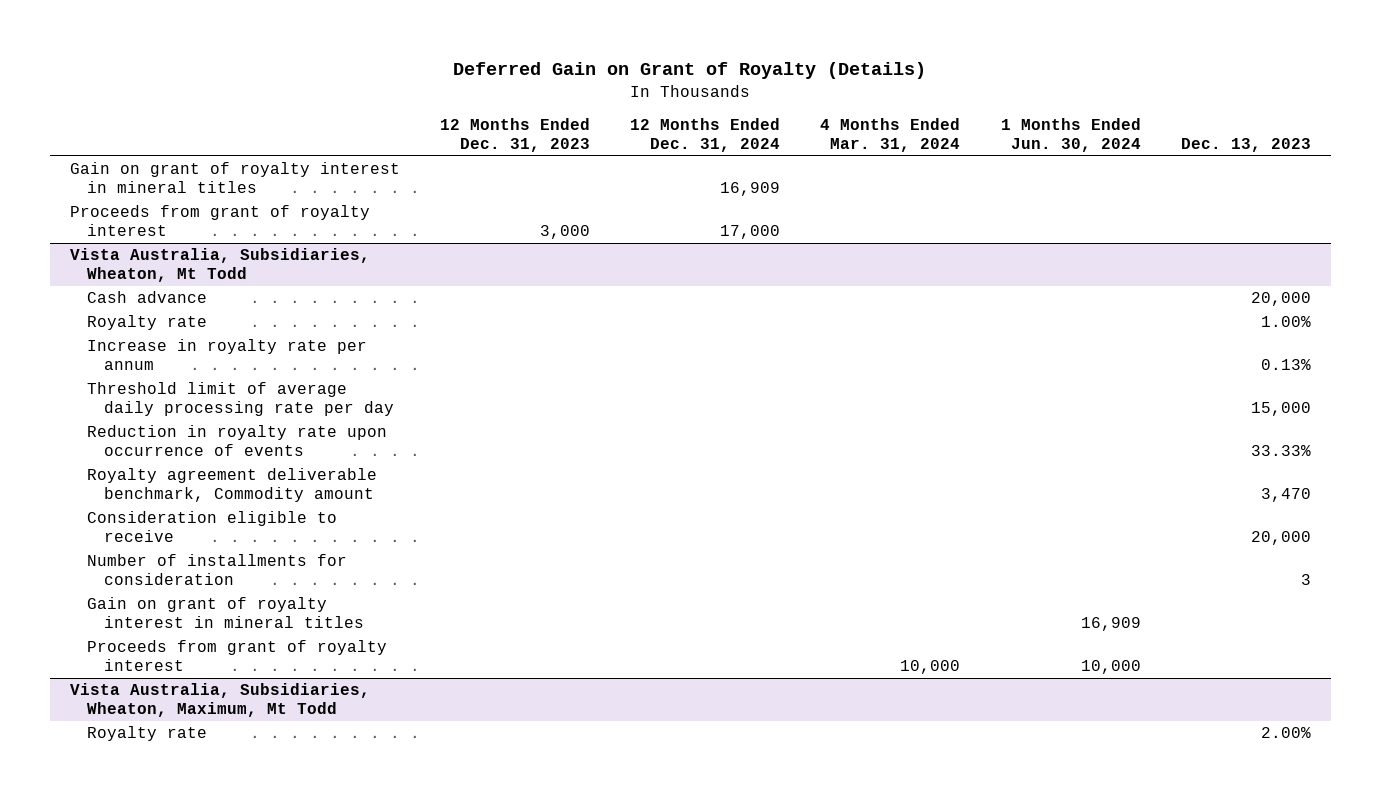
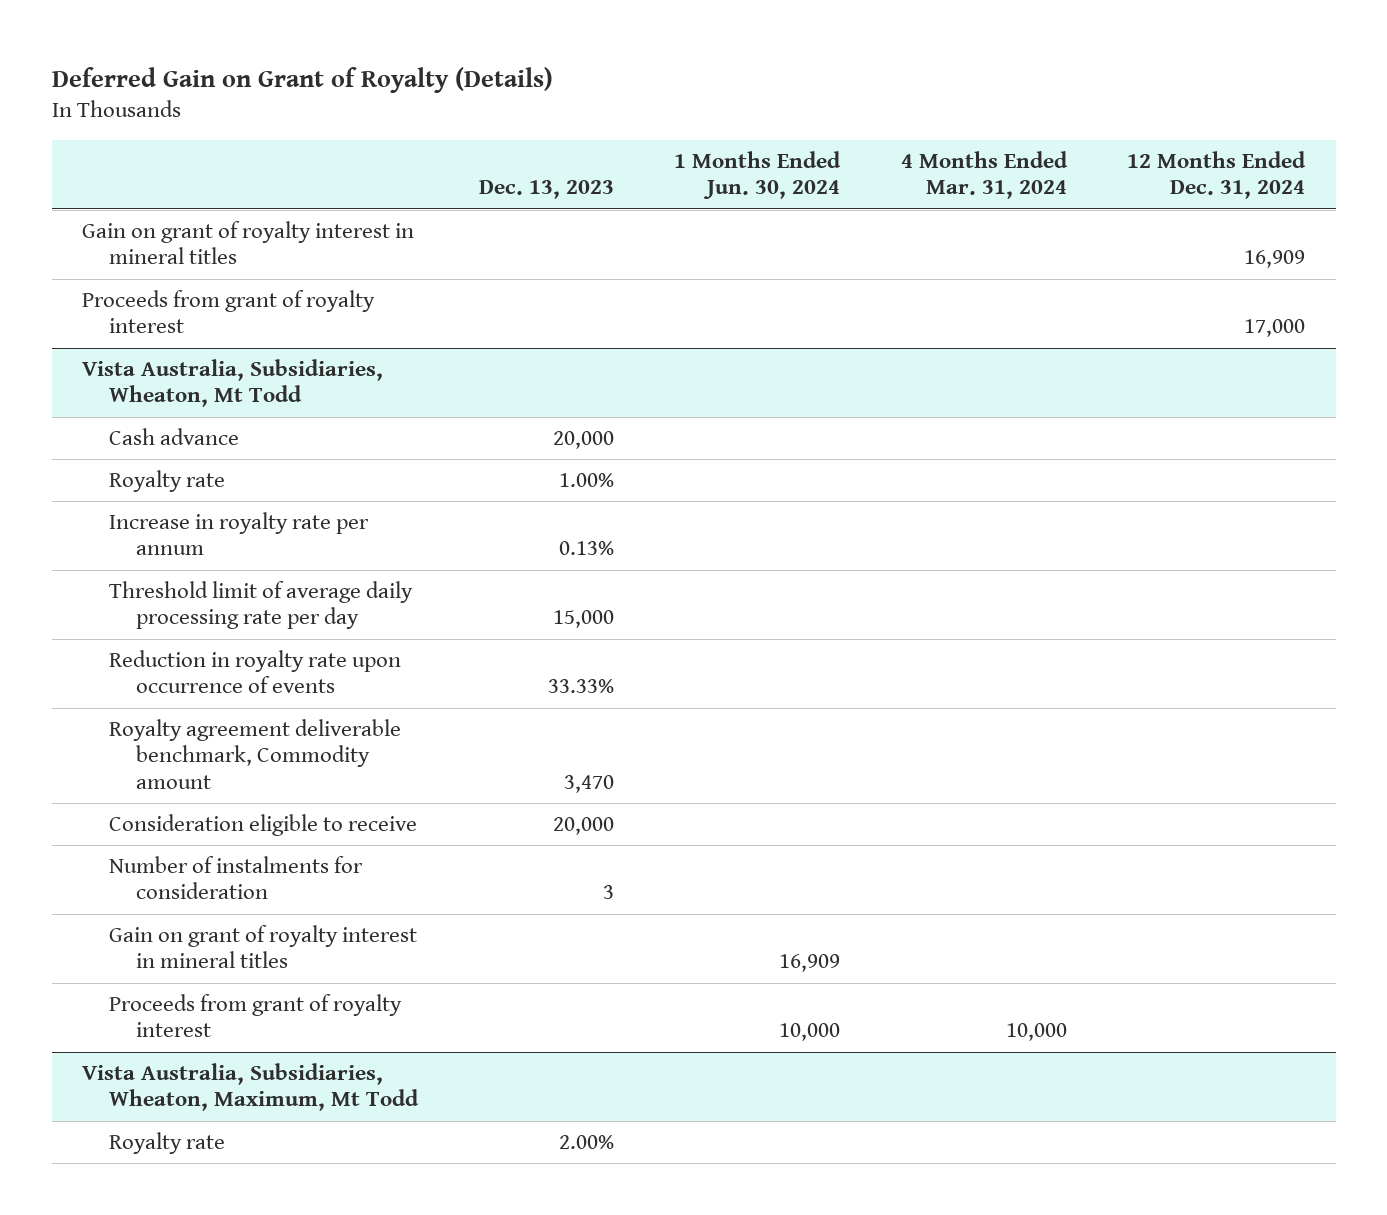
[439,118,590,152] 12 Months Ended Dec. 31, 2023 -> none
[86,554,347,586] Number of installments for consideration -> [109,856,364,900] Number of instalments for consideration

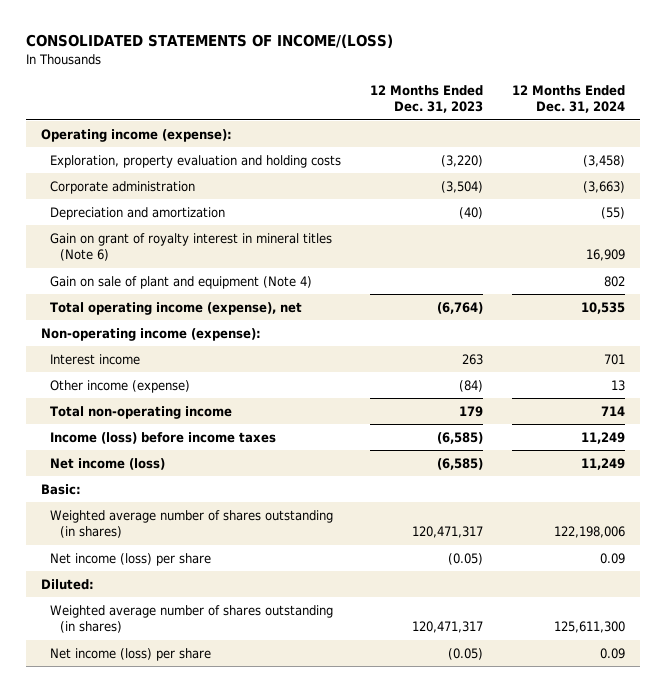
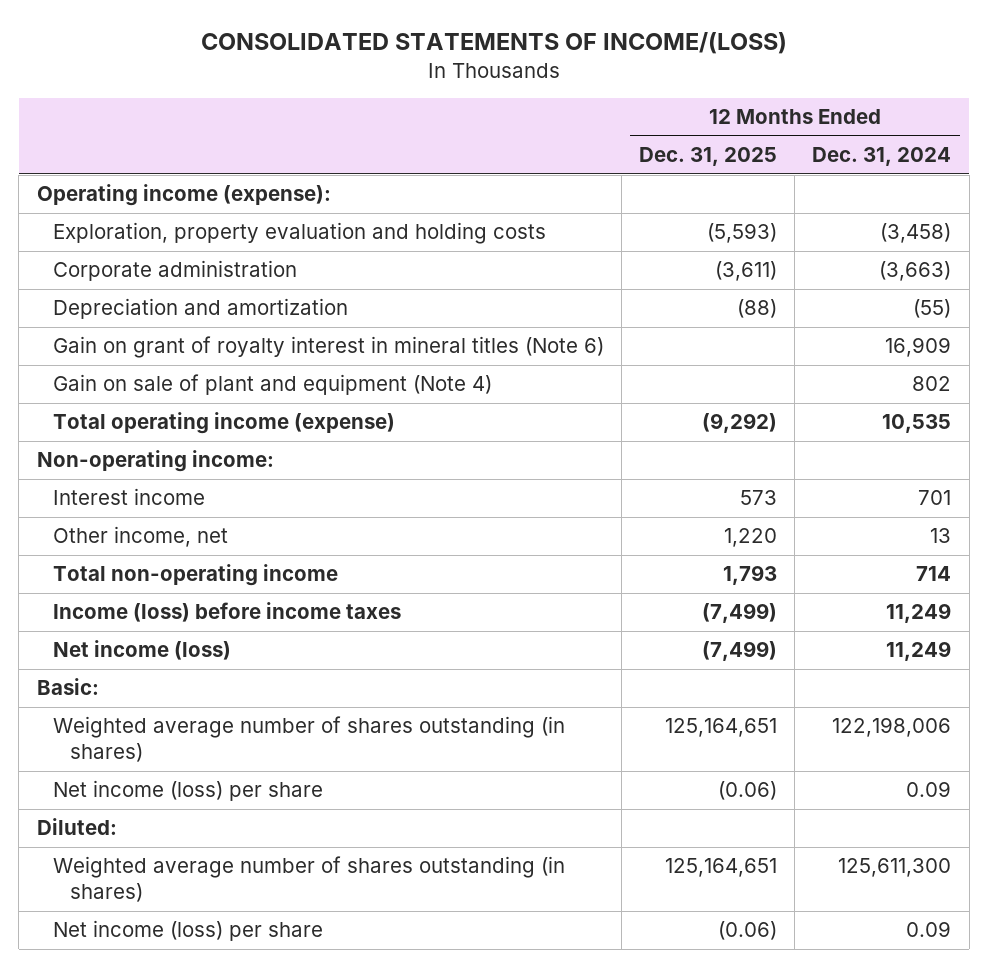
[370,84,484,114] 12 Months Ended Dec. 31, 2023 -> none
none -> [639,147,778,167] Dec. 31, 2025
[50,301,303,315] Total operating income (expense), net -> [53,412,396,435] Total operating income (expense)
[40,327,261,341] Non-operating income (expense): -> [36,450,274,473] Non-operating income:
[50,379,191,393] Other income (expense) -> [53,526,229,548] Other income, net

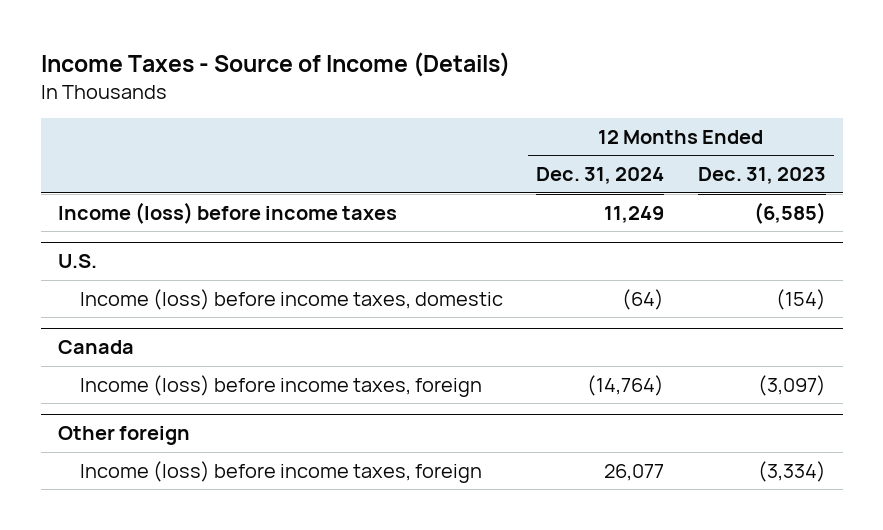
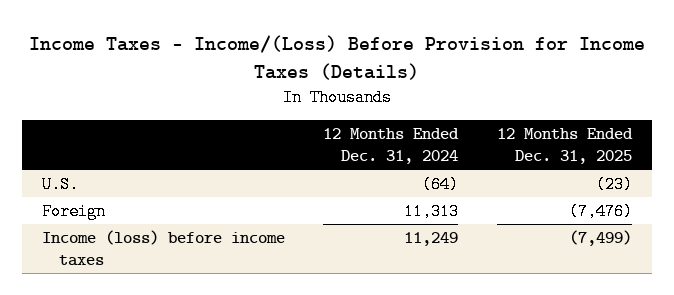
[40,51,510,77] Income Taxes - Source of Income (Details) -> [28,35,645,81] Income Taxes - Income/(Loss) Before Provision for Income Taxes (Details)
[697,167,826,185] Dec. 31, 2023 -> none
none -> [497,128,634,165] 12 Months Ended Dec. 31, 2025
none -> [41,175,79,193] U.S.
none -> [41,202,106,220] Foreign
[57,254,97,269] U.S. -> none
[79,288,503,310] Income (loss) before income taxes, domestic -> none
[57,340,134,355] Canada -> none
[79,374,482,397] Income (loss) before income taxes, foreign -> none
[57,426,190,446] Other foreign -> none
[79,460,482,483] Income (loss) before income taxes, foreign -> none

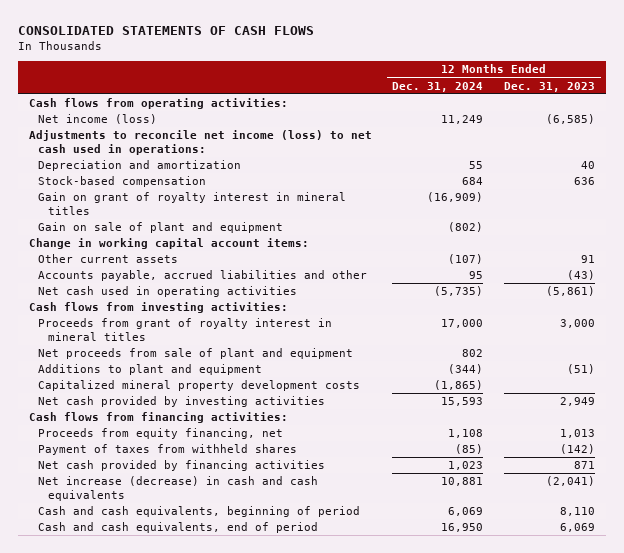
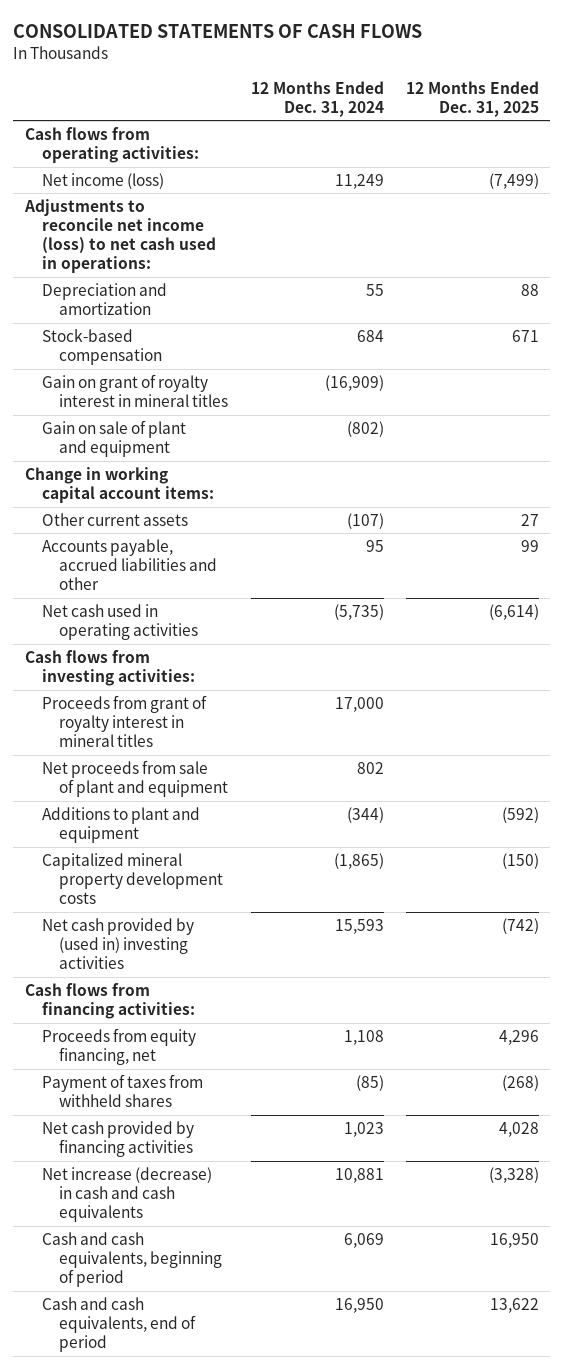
[504,81,596,92] Dec. 31, 2023 -> none
none -> [405,80,539,117] 12 Months Ended Dec. 31, 2025
[38,396,326,408] Net cash provided by investing activities -> [41,917,194,970] Net cash provided by (used in) investing activities

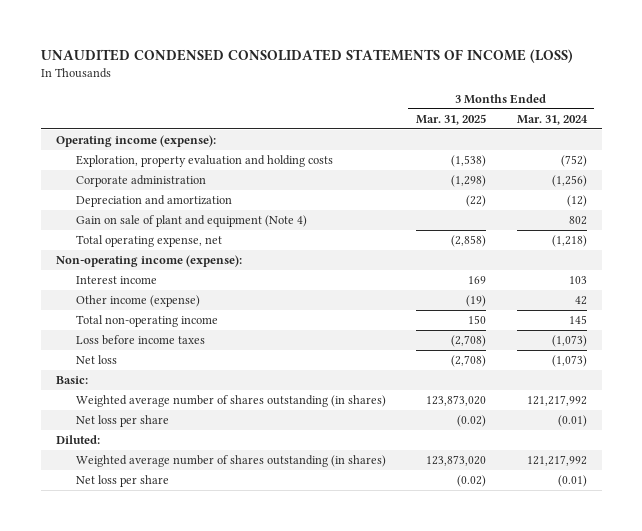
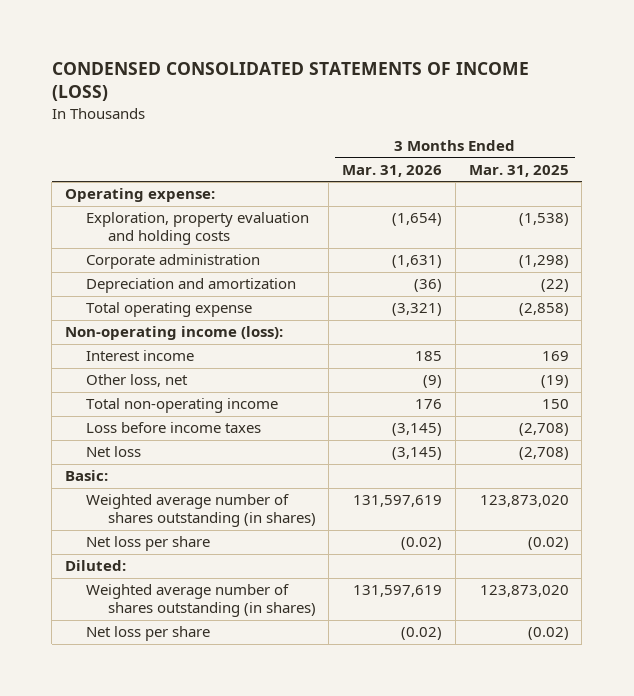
[40,49,573,64] UNAUDITED CONDENSED CONSOLIDATED STATEMENTS OF INCOME (LOSS) -> [51,62,529,102] CONDENSED CONSOLIDATED STATEMENTS OF INCOME (LOSS)
[516,114,588,125] Mar. 31, 2024 -> none
none -> [342,164,443,177] Mar. 31, 2026
[55,134,216,147] Operating income (expense): -> [64,188,215,203] Operating expense:
[75,214,307,227] Gain on sale of plant and equipment (Note 4) -> none
[75,234,222,247] Total operating expense, net -> [86,302,253,318] Total operating expense
[55,254,242,267] Non-operating income (expense): -> [64,326,283,341] Non-operating income (loss):
[75,294,200,307] Other income (expense) -> [86,374,189,388] Other loss, net

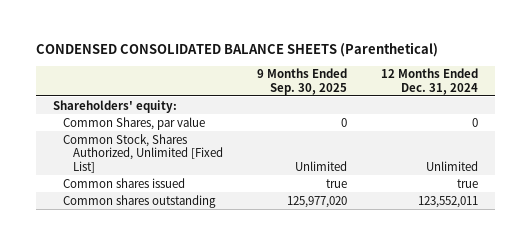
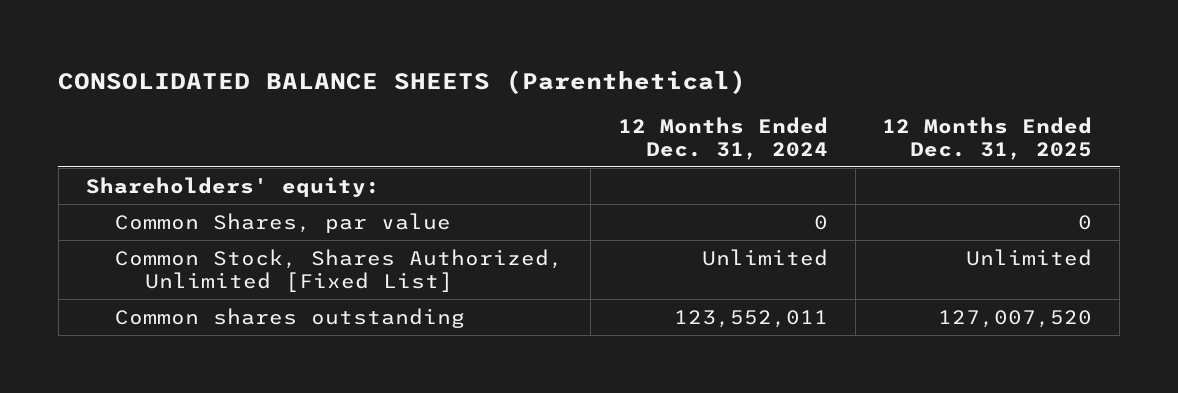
[36,42,439,58] CONDENSED CONSOLIDATED BALANCE SHEETS (Parenthetical) -> [58,69,747,94] CONSOLIDATED BALANCE SHEETS (Parenthetical)
[256,68,347,95] 9 Months Ended Sep. 30, 2025 -> none
none -> [882,116,1093,160] 12 Months Ended Dec. 31, 2025
[63,177,186,188] Common shares issued -> none

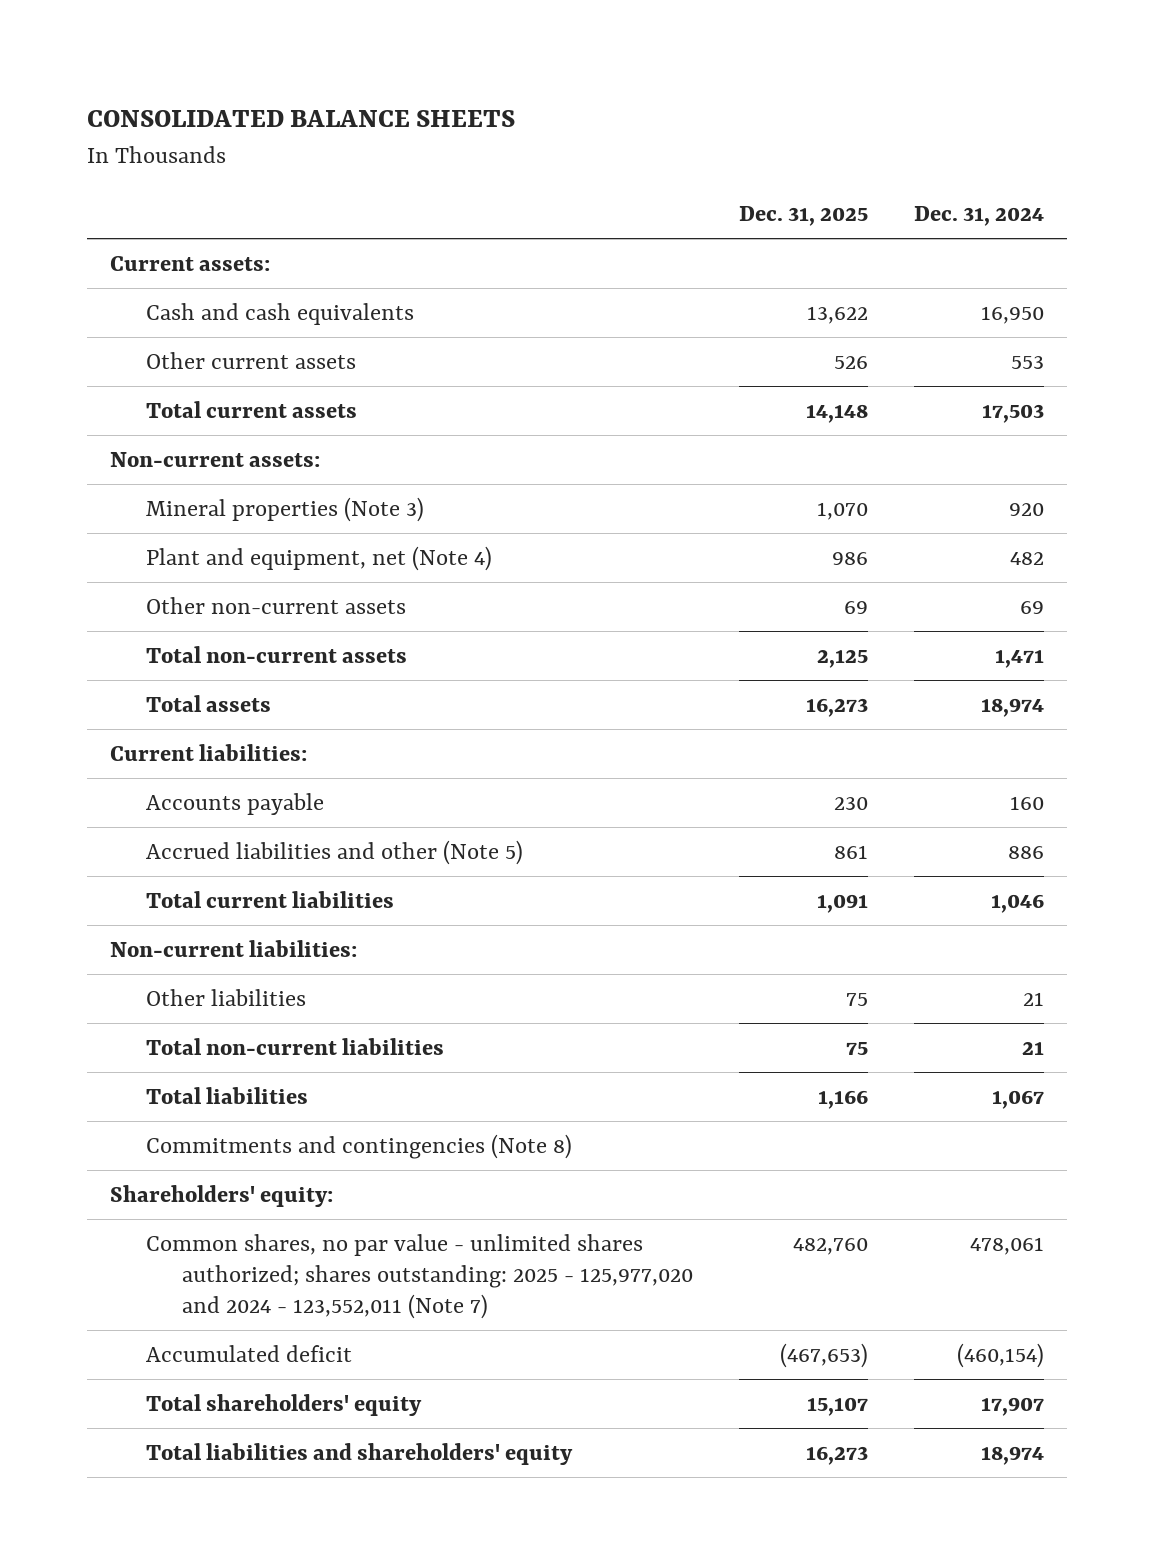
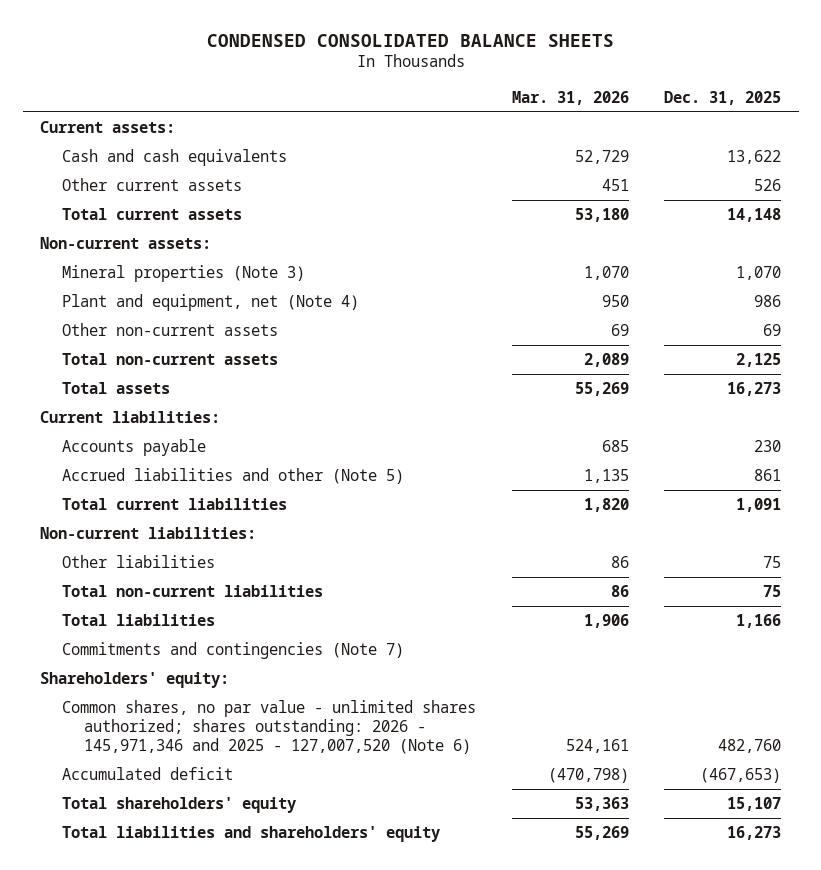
[86,110,515,128] CONSOLIDATED BALANCE SHEETS -> [206,33,614,47] CONDENSED CONSOLIDATED BALANCE SHEETS
[914,206,1045,227] Dec. 31, 2024 -> none
none -> [511,90,629,105] Mar. 31, 2026
[145,1134,572,1160] Commitments and contingencies (Note 8) -> [62,642,405,660] Commitments and contingencies (Note 7)
[145,1234,693,1320] Common shares, no par value - unlimited shares authorized; shares outstanding: 2025 - 125,977,020 and 2024 - 123,552,011 (Note 7) -> [62,700,477,754] Common shares, no par value - unlimited shares authorized; shares outstanding: 2026 - 145,971,346 and 2025 - 127,007,520 (Note 6)

